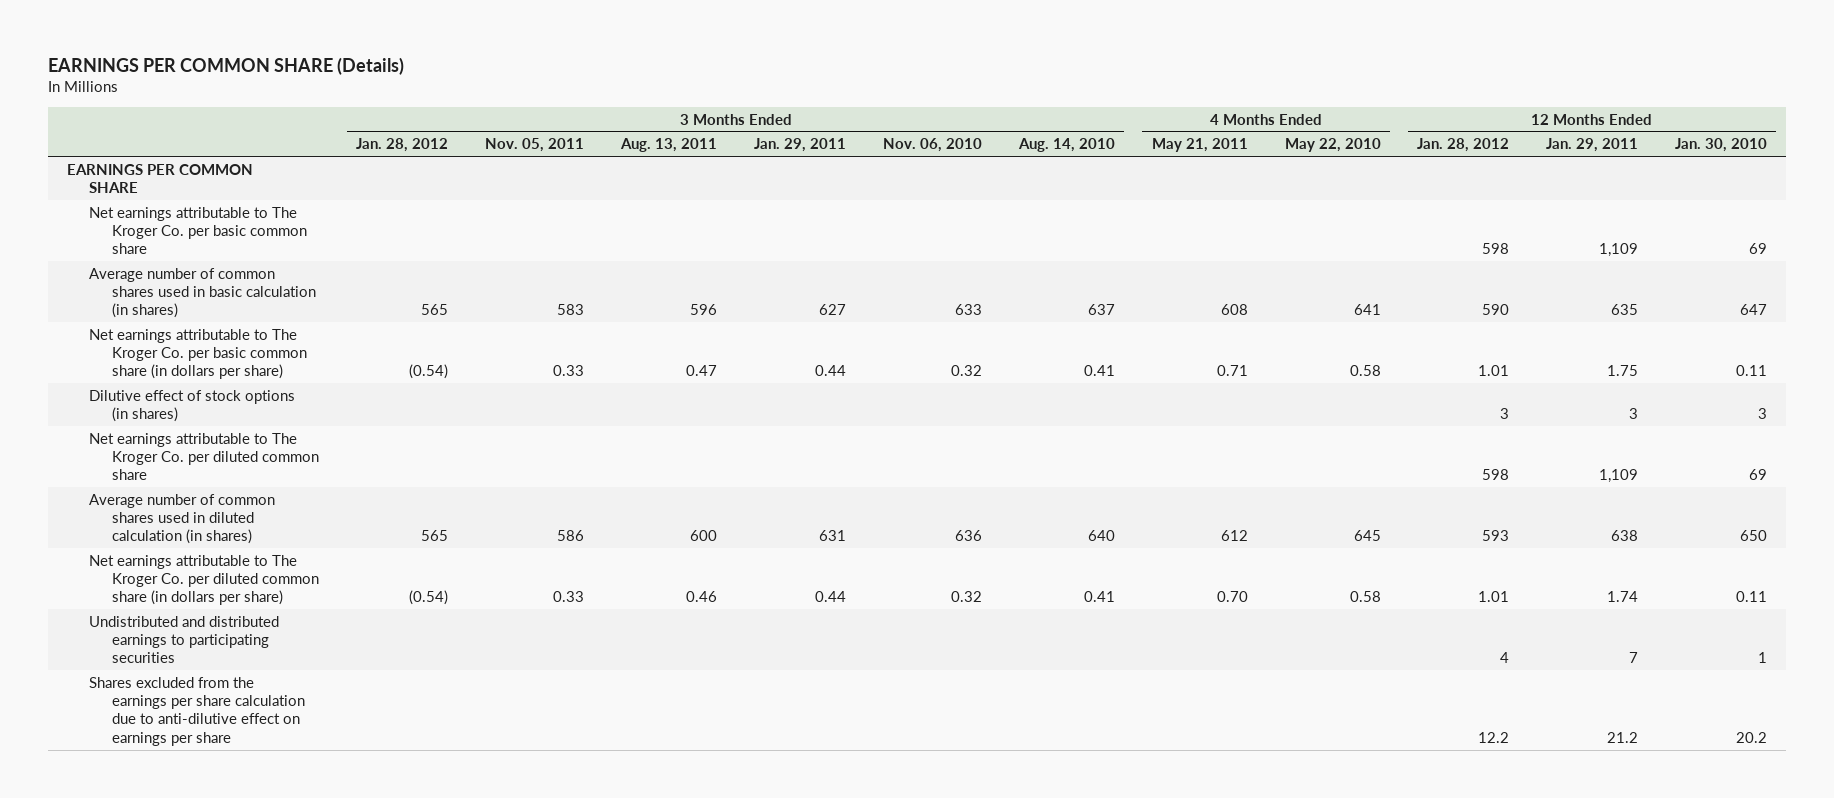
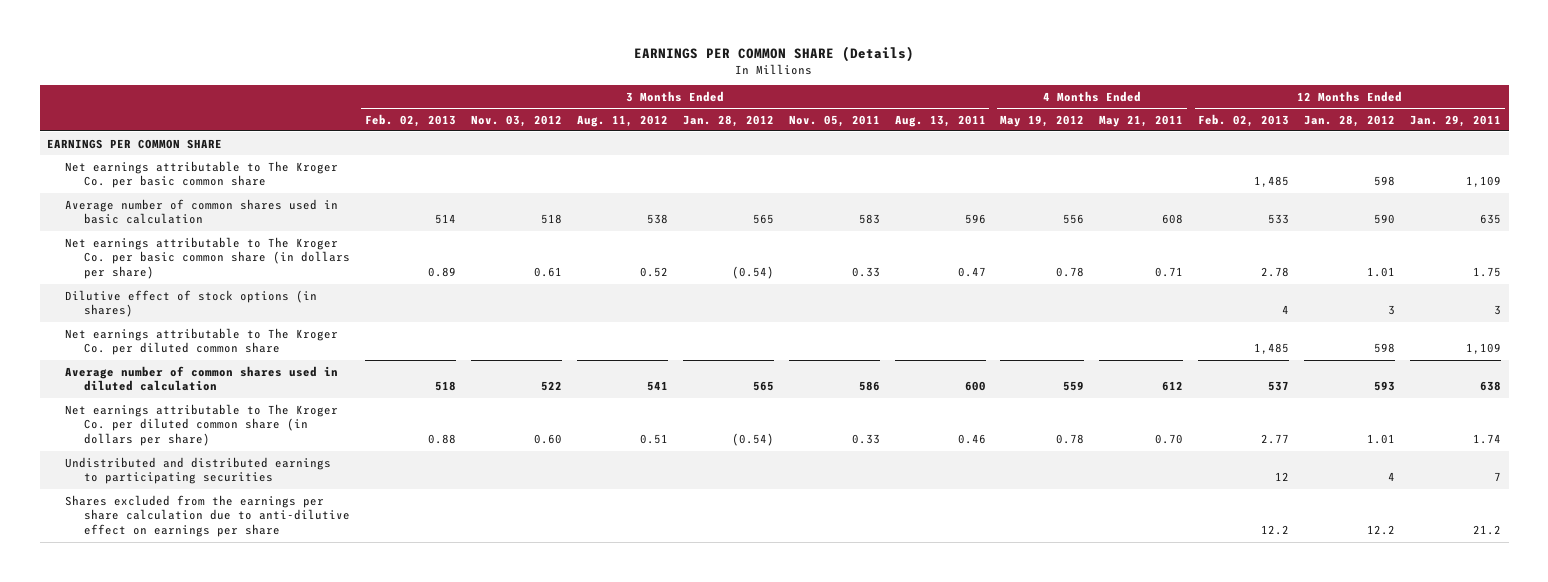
[754,138,847,153] Jan. 29, 2011 -> none
[882,138,982,153] Nov. 06, 2010 -> none
[1017,138,1115,153] Aug. 14, 2010 -> none
[1284,138,1381,153] May 22, 2010 -> none
[1675,138,1768,153] Jan. 30, 2010 -> none
none -> [364,113,456,127] Feb. 02, 2013
none -> [470,114,562,127] Nov. 03, 2012
none -> [576,114,668,127] Aug. 11, 2012
none -> [1000,114,1085,127] May 19, 2012
none -> [1198,113,1290,127] Feb. 02, 2013
[89,267,317,319] Average number of common shares used in basic calculation (in shares) -> [65,198,339,225] Average number of common shares used in basic calculation
[89,493,276,545] Average number of common shares used in diluted calculation (in shares) -> [65,365,339,392] Average number of common shares used in diluted calculation

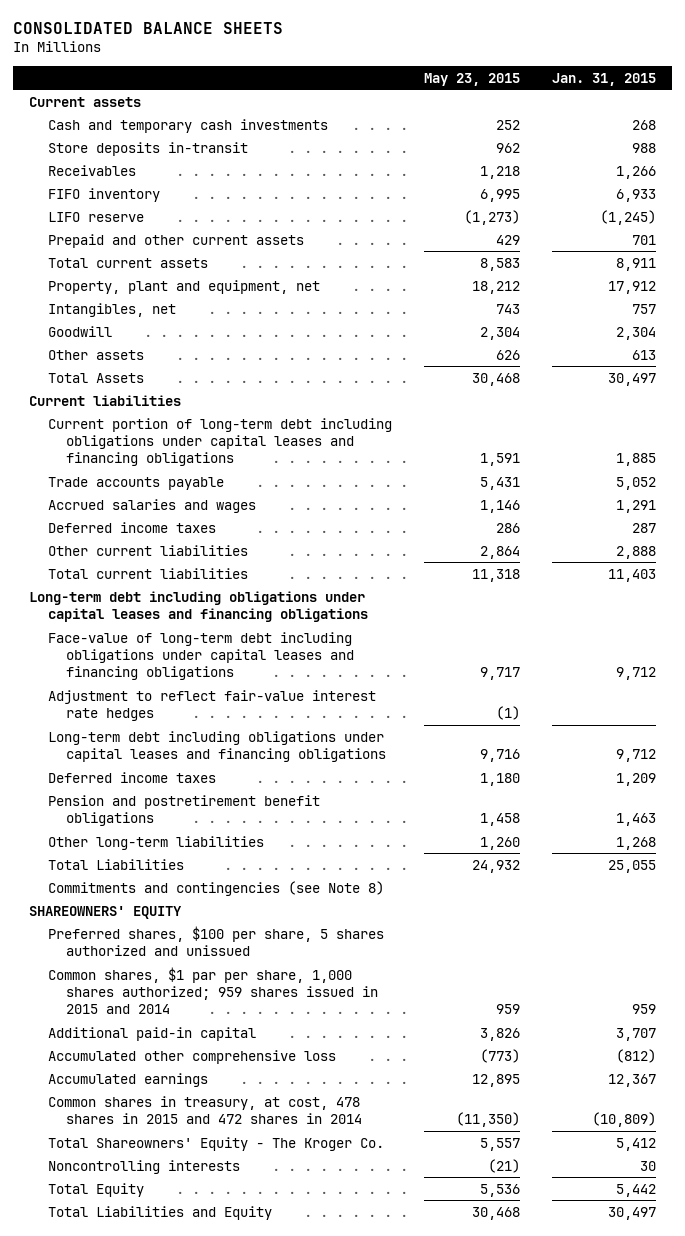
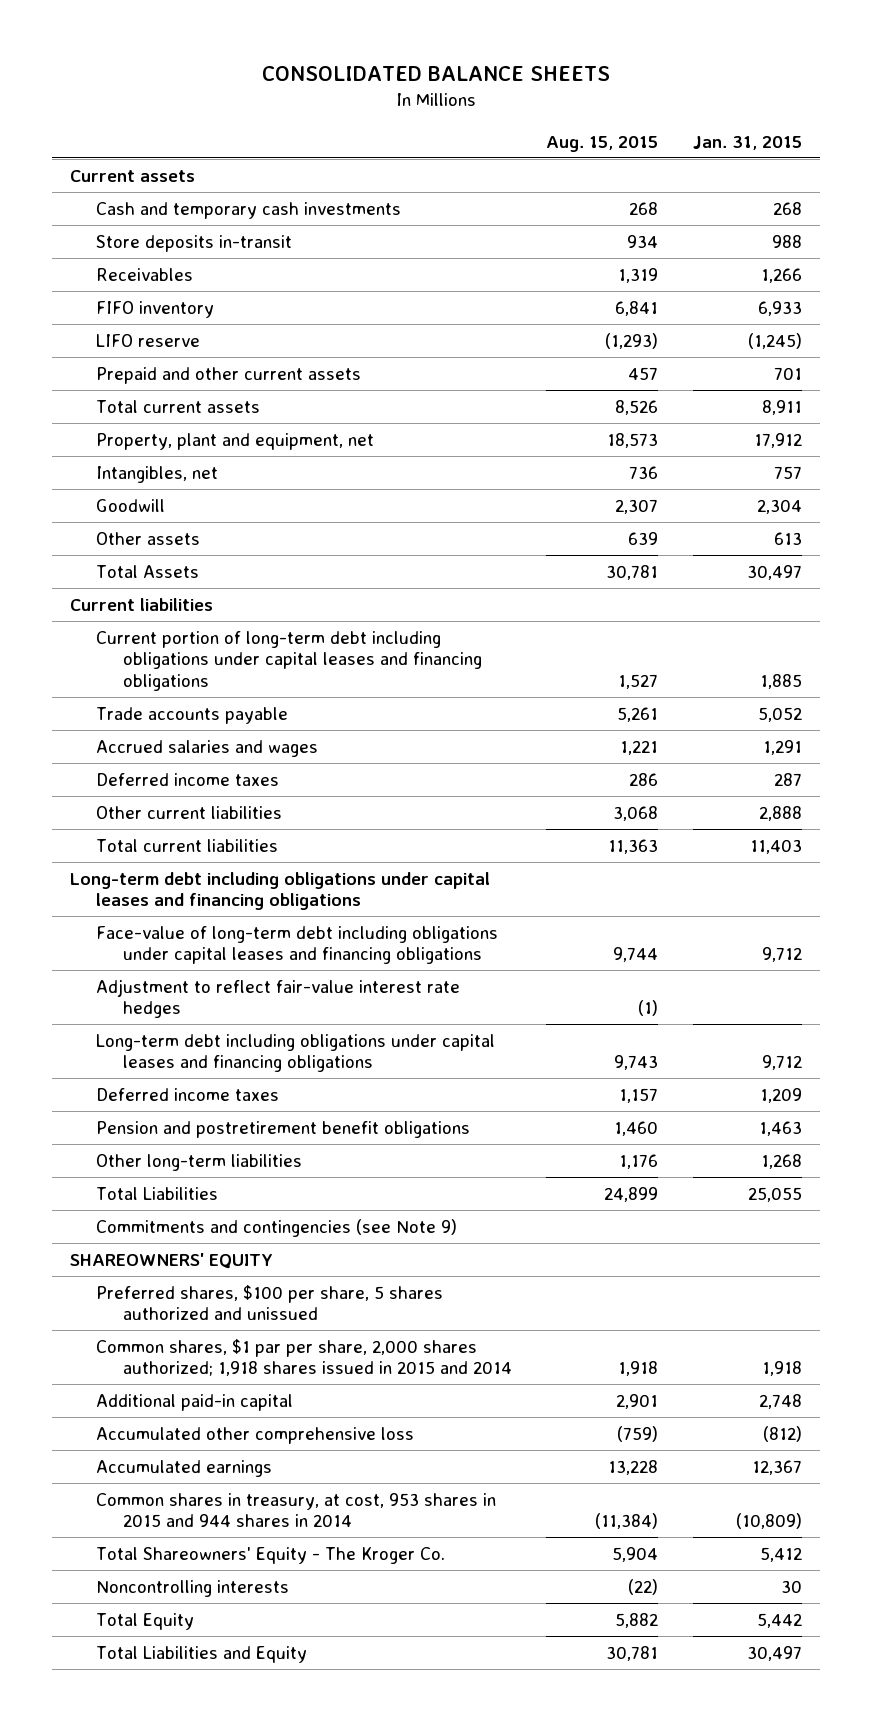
[423,72,520,86] May 23, 2015 -> none
none -> [546,135,659,152] Aug. 15, 2015
[47,880,384,896] Commitments and contingencies (see Note 8) -> [96,1218,458,1237] Commitments and contingencies (see Note 9)
[47,966,378,1015] Common shares, $1 par per share, 1,000 shares authorized; 959 shares issued in 2015 and 2014 -> [96,1338,512,1377] Common shares, $1 par per share, 2,000 shares authorized; 1,918 shares issued in 2015 and 2014
[632,1004,657,1015] 959 -> [762,1361,803,1377] 1,918
[616,1027,657,1041] 3,707 -> [759,1393,803,1409] 2,748
[47,1095,362,1124] Common shares in treasury, at cost, 478 shares in 2015 and 472 shares in 2014 -> [96,1492,497,1528] Common shares in treasury, at cost, 953 shares in 2015 and 944 shares in 2014

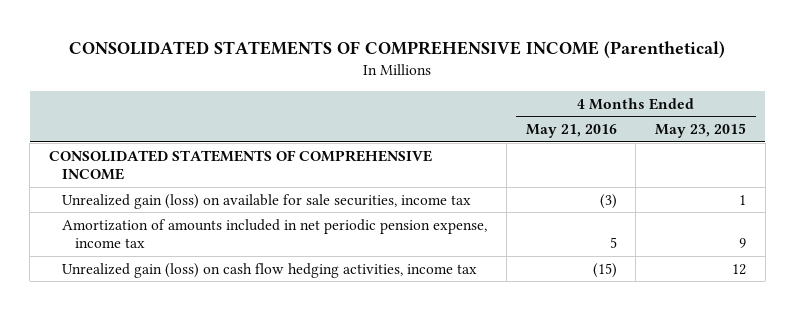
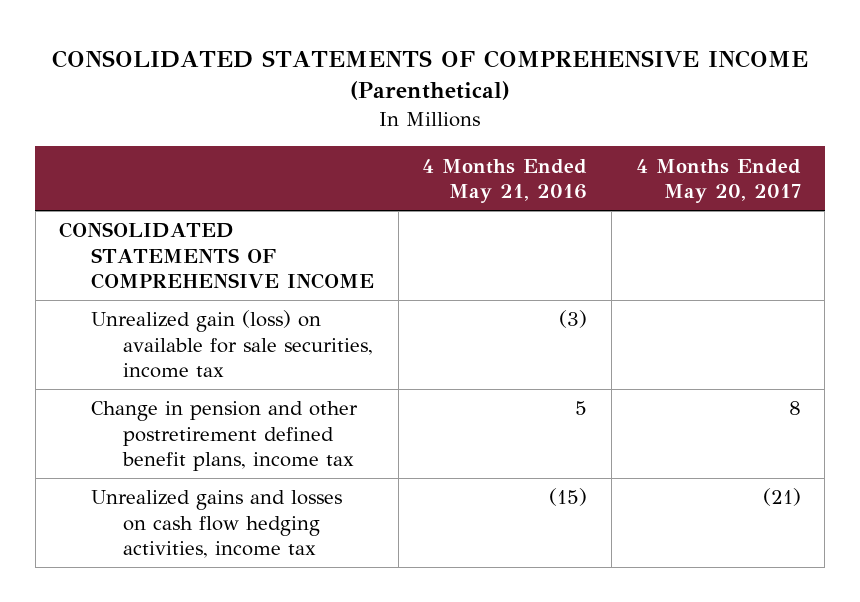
[654,123,746,139] May 23, 2015 -> none
none -> [635,158,801,204] 4 Months Ended May 20, 2017
[62,218,488,249] Amortization of amounts included in net periodic pension expense, income tax -> [91,401,359,472] Change in pension and other postretirement defined benefit plans, income tax
[62,262,478,278] Unrealized gain (loss) on cash flow hedging activities, income tax -> [91,490,343,559] Unrealized gains and losses on cash flow hedging activities, income tax

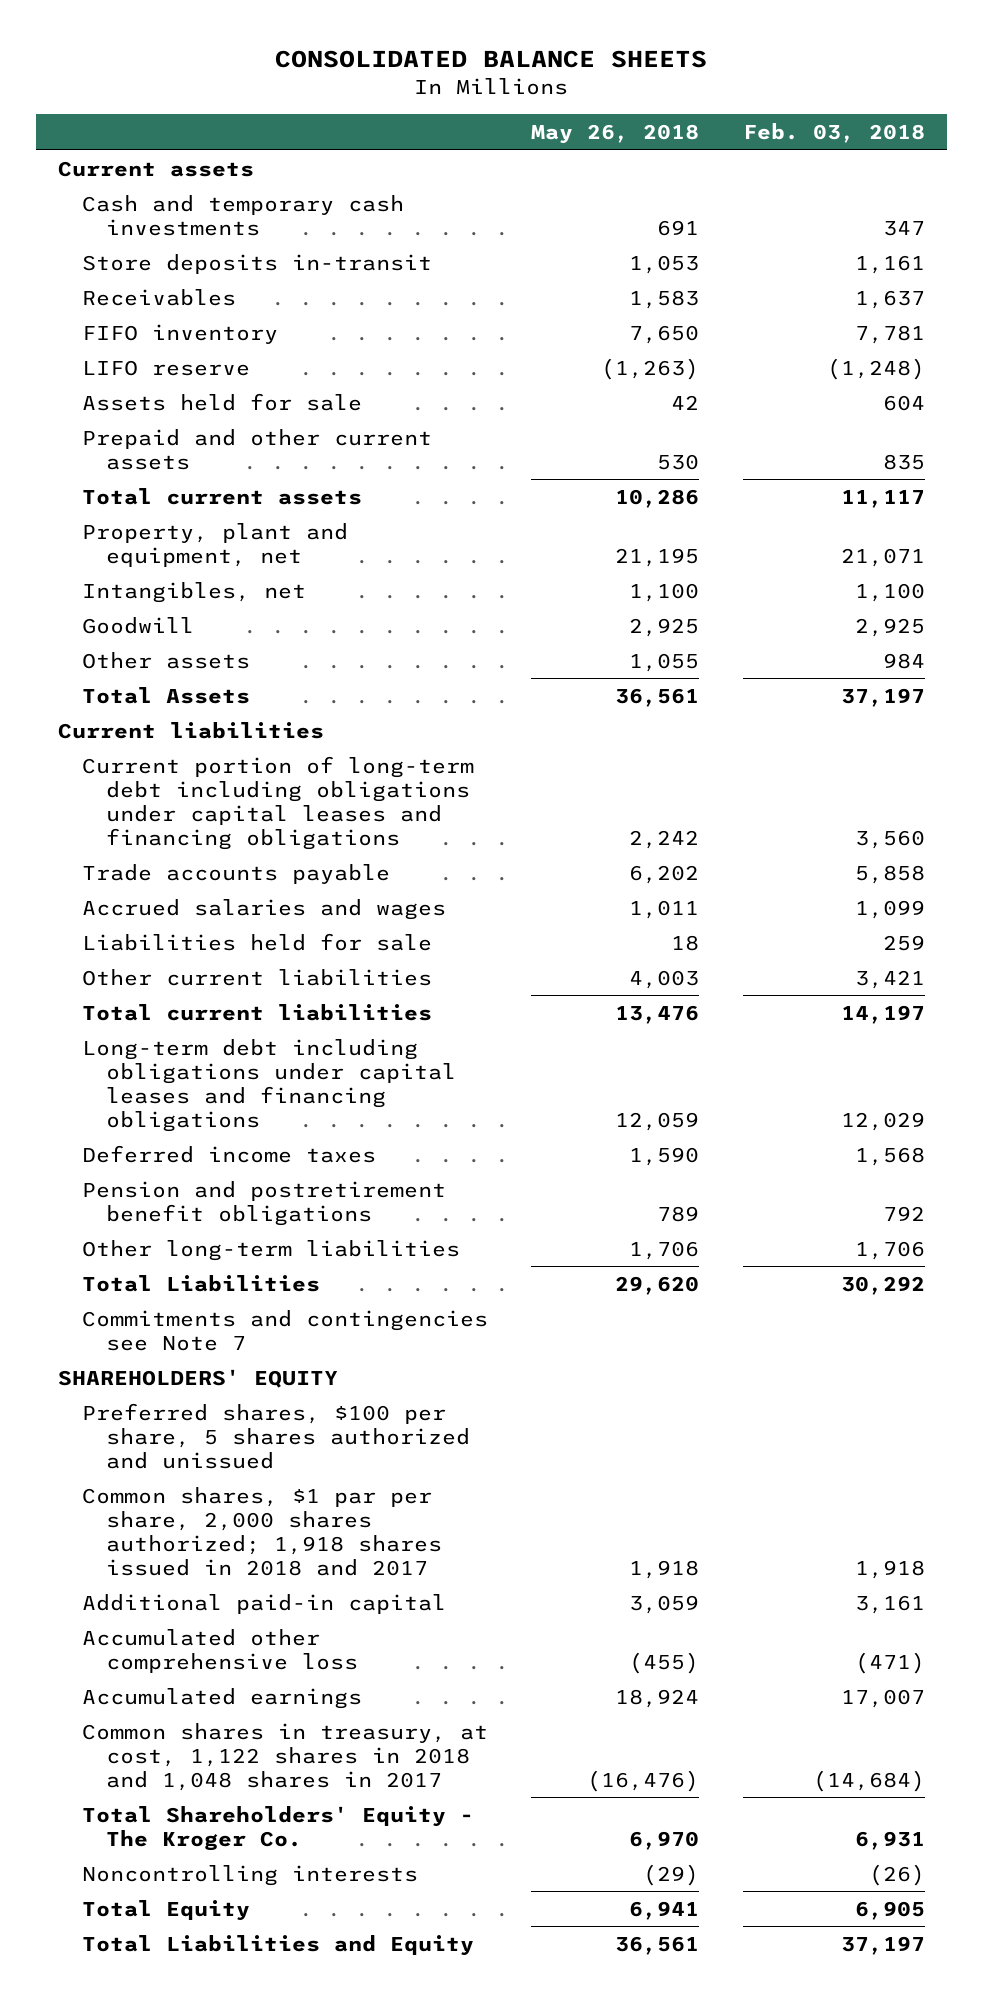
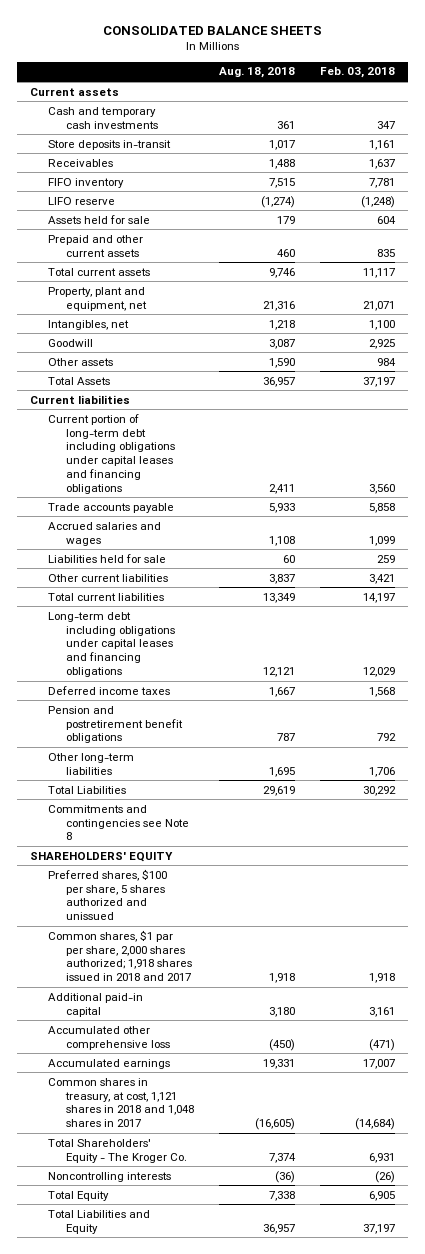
[531,124,700,145] May 26, 2018 -> none
none -> [219,67,296,79] Aug. 18, 2018
[81,1309,488,1351] Commitments and contingencies see Note 7 -> [47,804,189,841] Commitments and contingencies see Note 8
[81,1722,488,1791] Common shares in treasury, at cost, 1,122 shares in 2018 and 1,048 shares in 2017 -> [47,1077,194,1128] Common shares in treasury, at cost, 1,121 shares in 2018 and 1,048 shares in 2017

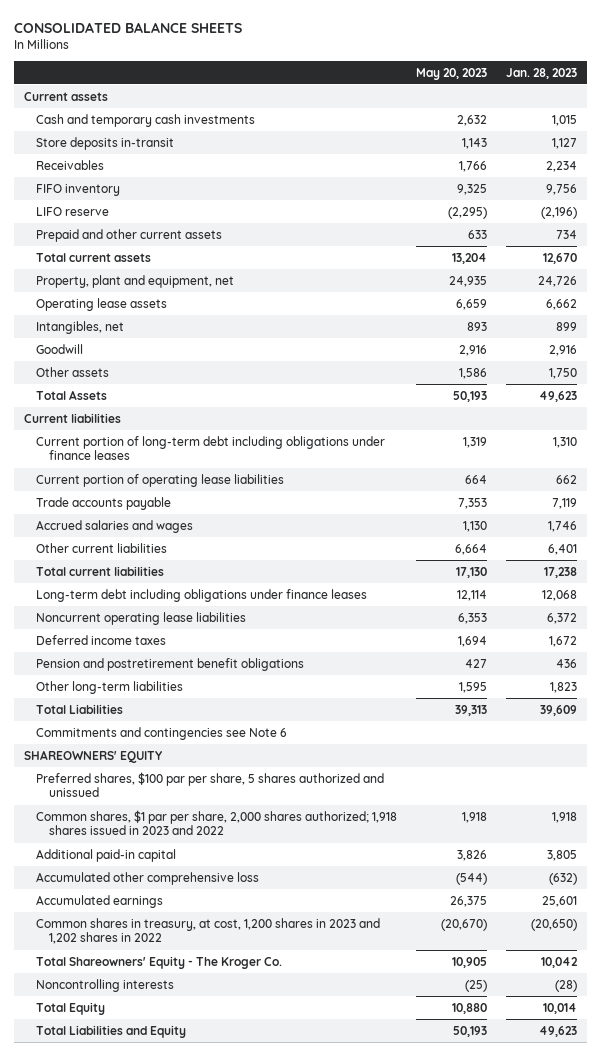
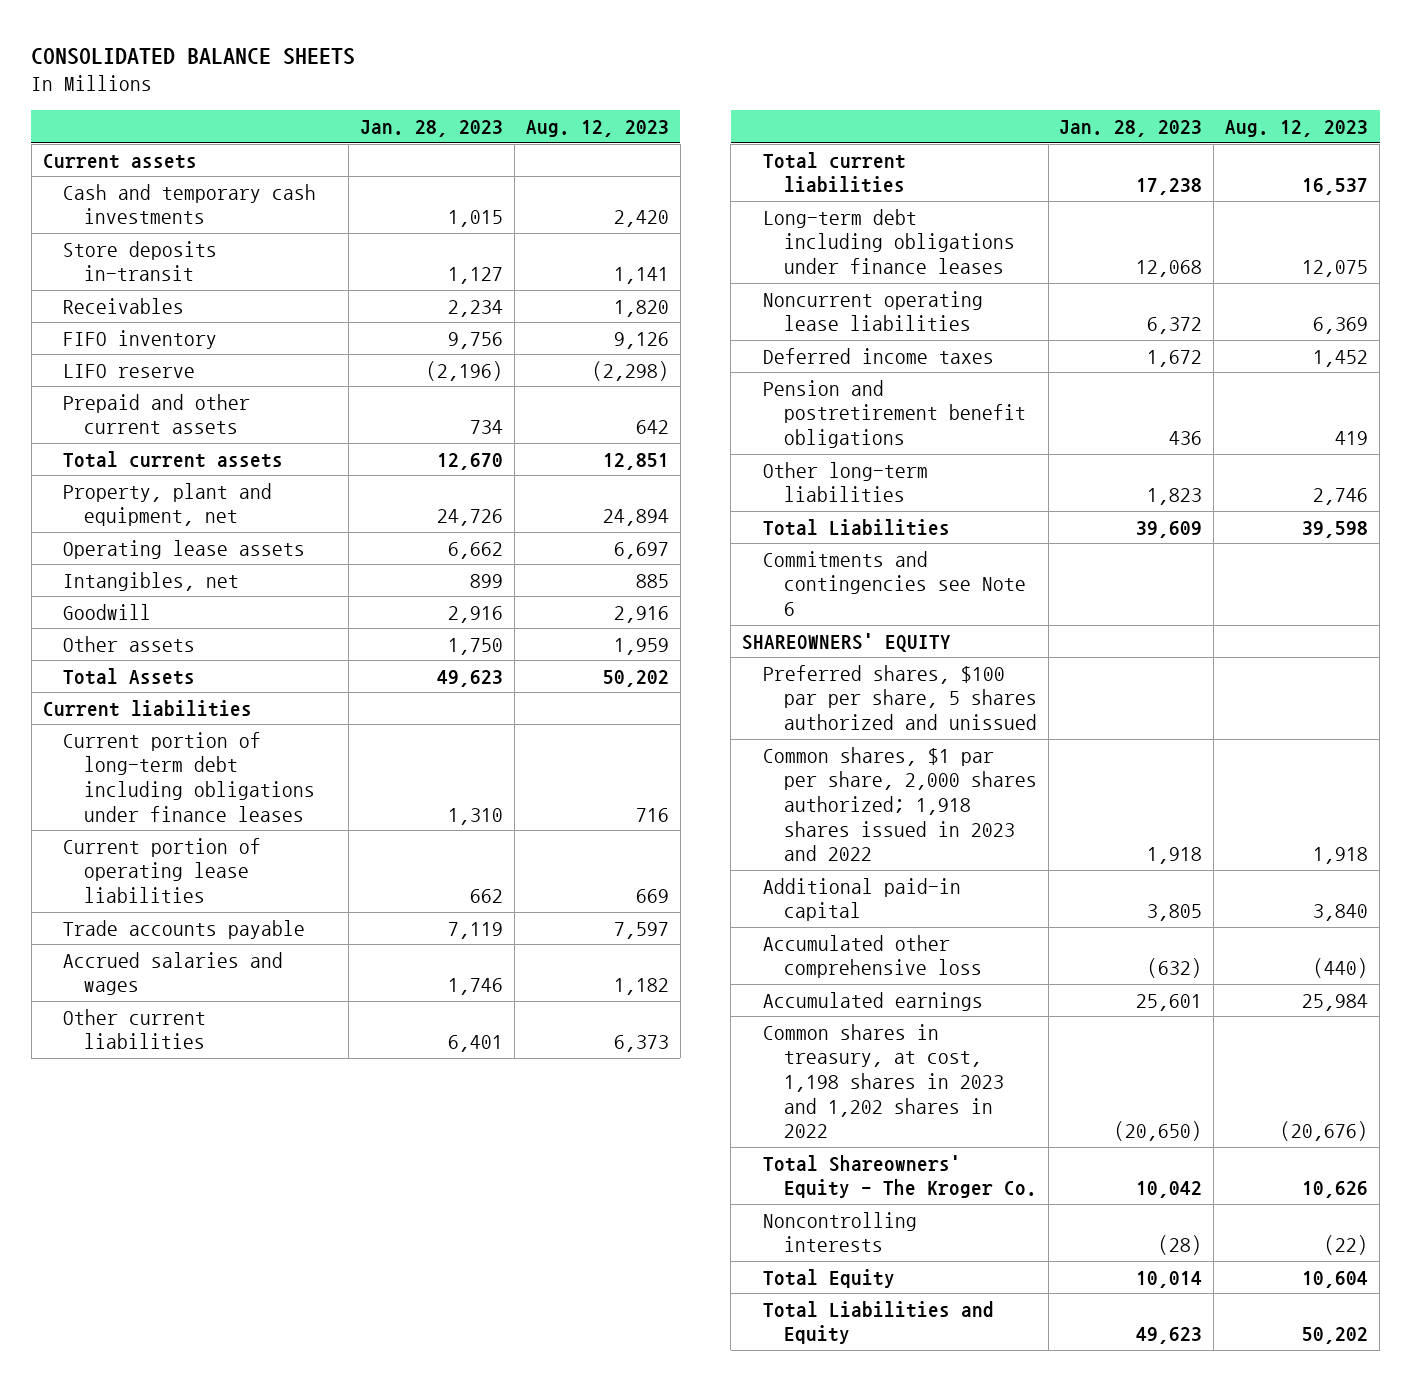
[416,67,488,80] May 20, 2023 -> none
none -> [525,120,669,138] Aug. 12, 2023
[36,917,381,945] Common shares in treasury, at cost, 1,200 shares in 2023 and 1,202 shares in 2022 -> [762,1023,1004,1139] Common shares in treasury, at cost, 1,198 shares in 2023 and 1,202 shares in 2022

